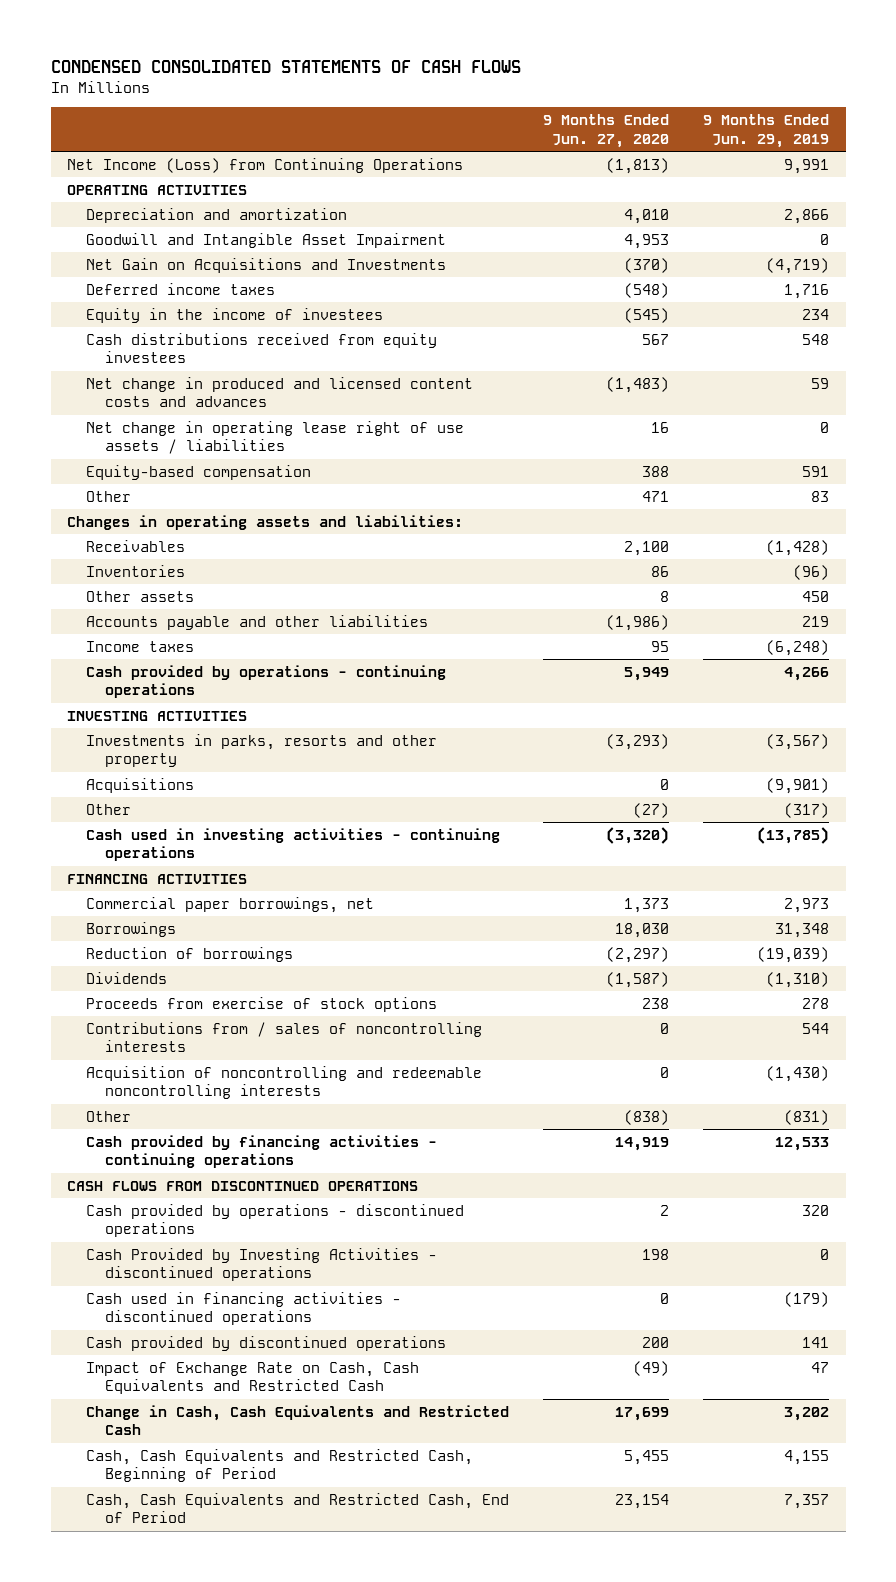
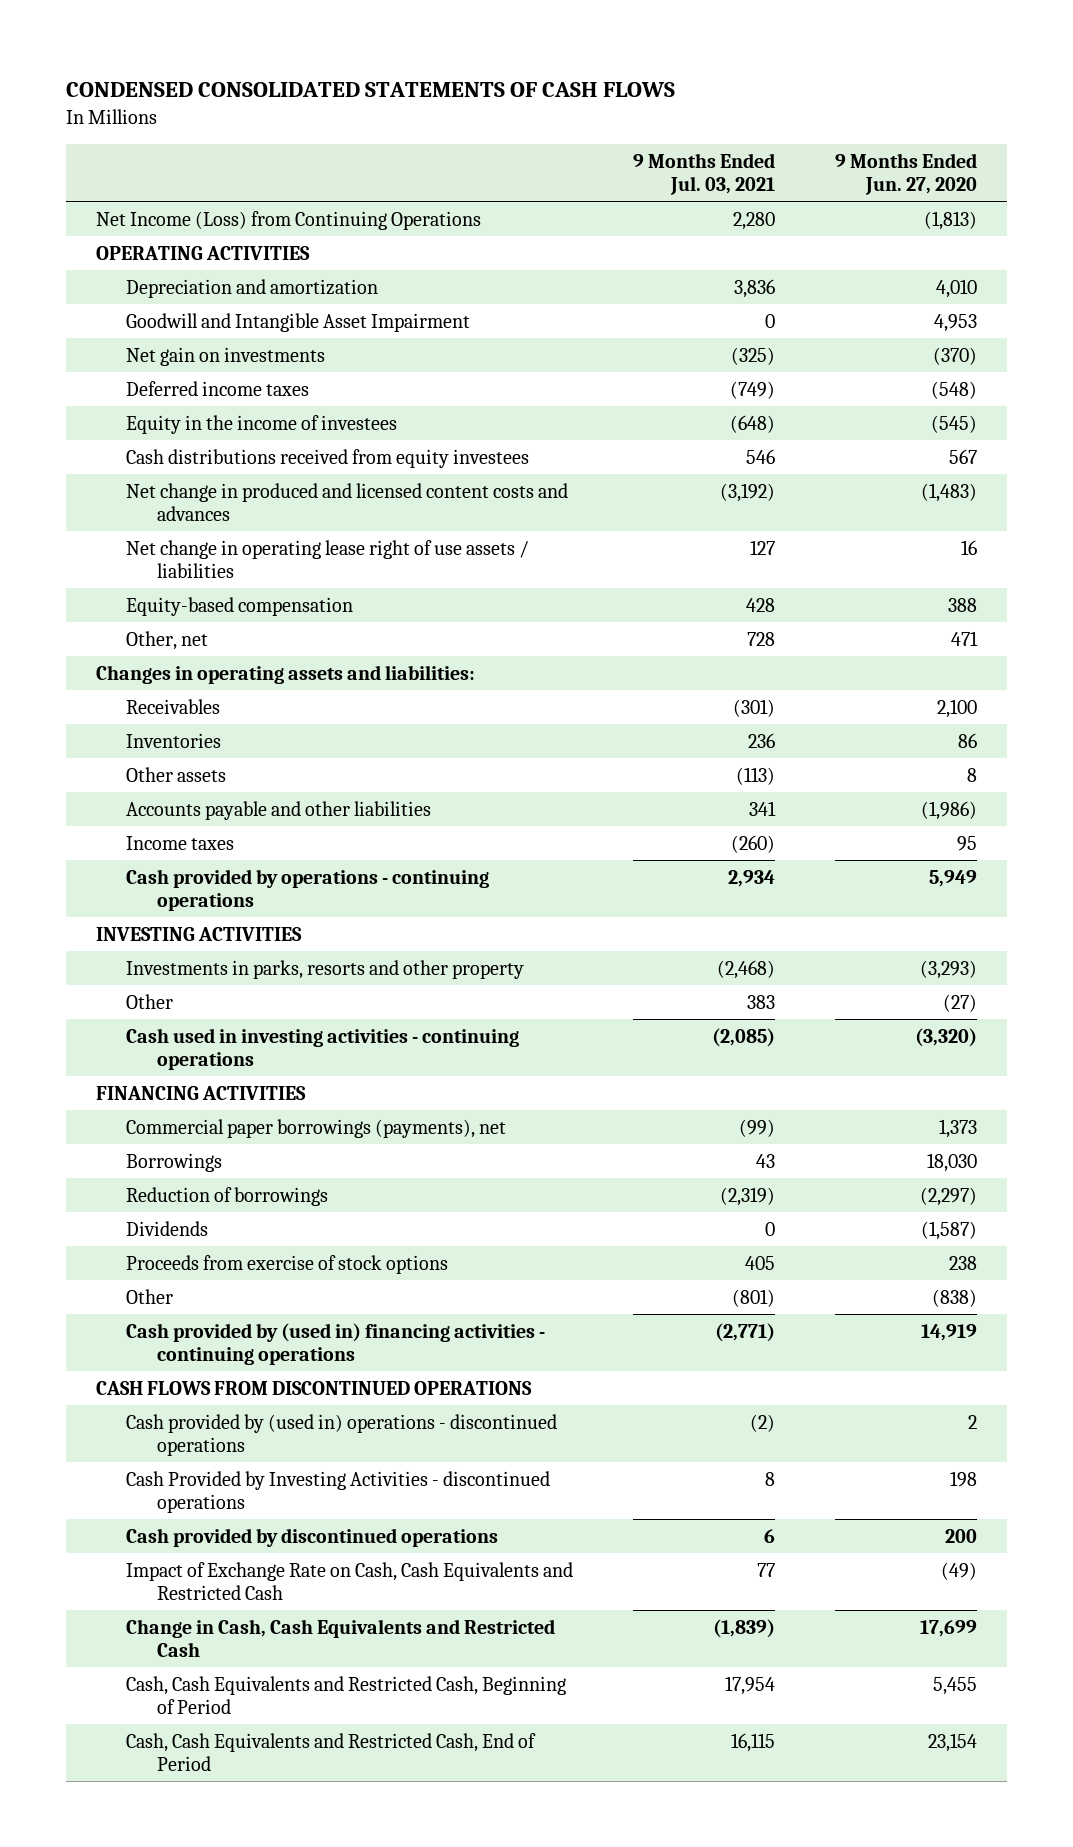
[702,114,829,148] 9 Months Ended Jun. 29, 2019 -> none
none -> [633,152,776,195] 9 Months Ended Jul. 03, 2021
[86,257,447,273] Net Gain on Acquisitions and Investments -> [126,346,326,366] Net gain on investments
[86,490,132,502] Other -> [126,630,209,650] Other, net
[86,777,195,793] Acquisitions -> none
[86,896,375,913] Commercial paper borrowings, net -> [126,1118,507,1138] Commercial paper borrowings (payments), net
[86,1021,483,1053] Contributions from / sales of noncontrolling interests -> none
[86,1065,483,1100] Acquisition of noncontrolling and redeemable noncontrolling interests -> none
[86,1134,438,1169] Cash provided by financing activities - continuing operations -> [126,1322,546,1365] Cash provided by (used in) financing activities - continuing operations
[86,1203,465,1238] Cash provided by operations - discontinued operations -> [126,1413,558,1456] Cash provided by (used in) operations - discontinued operations
[86,1291,402,1326] Cash used in financing activities - discontinued operations -> none

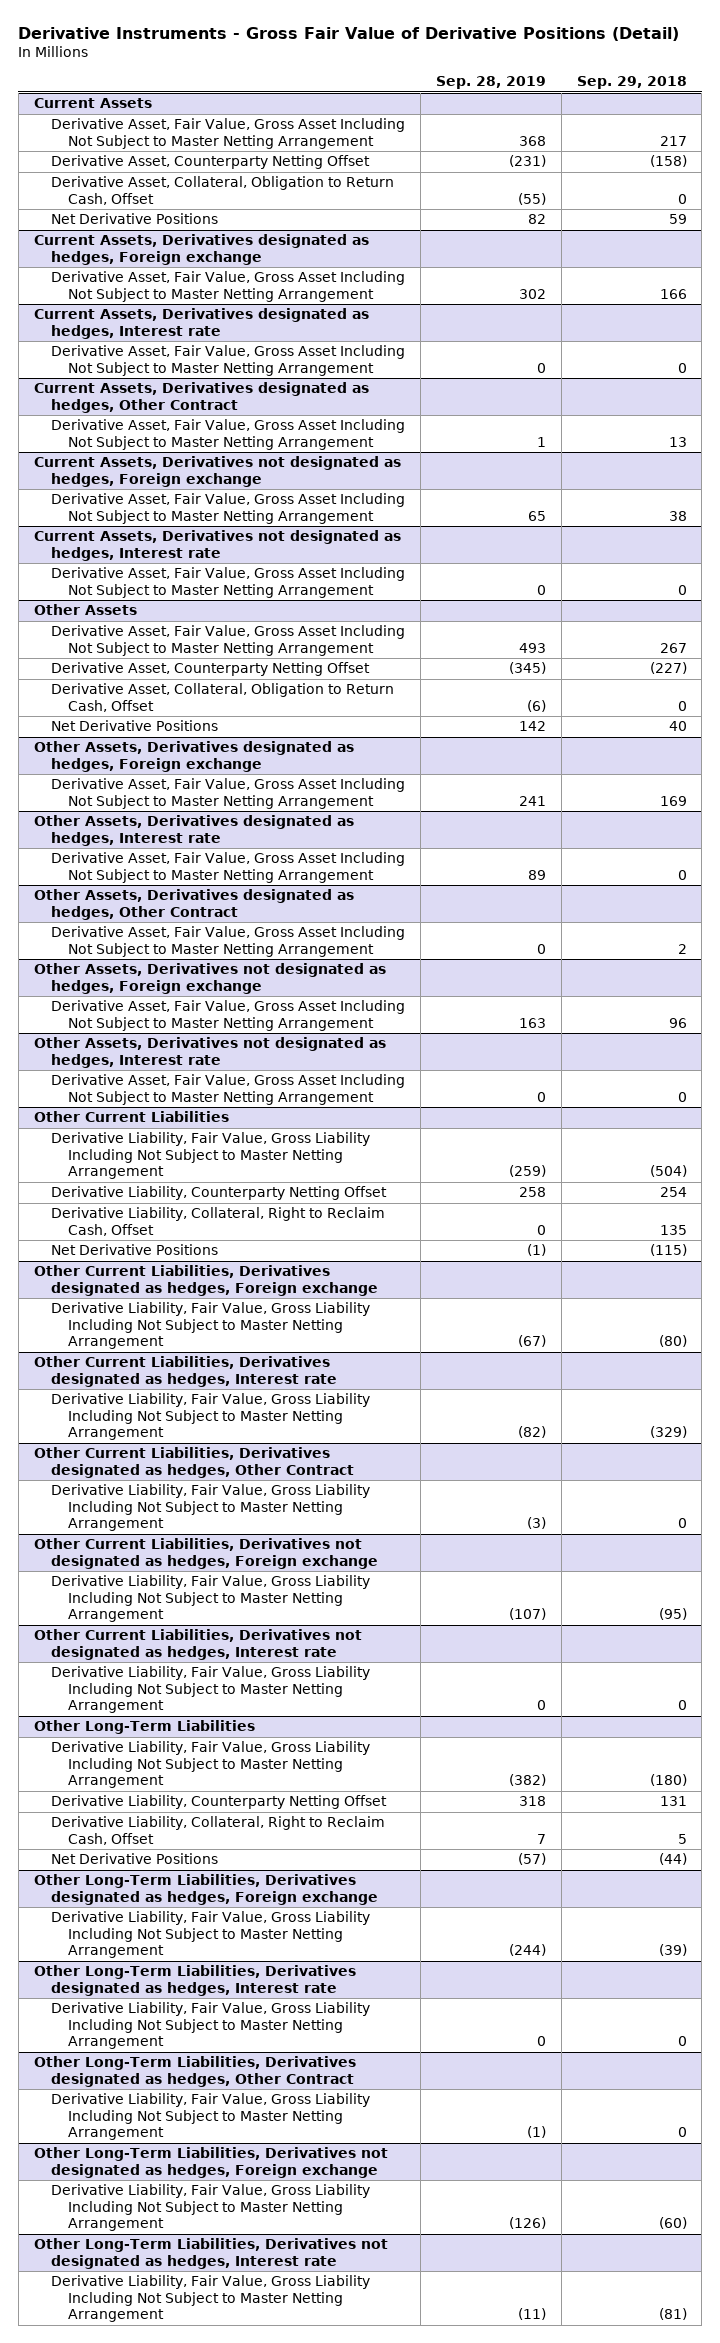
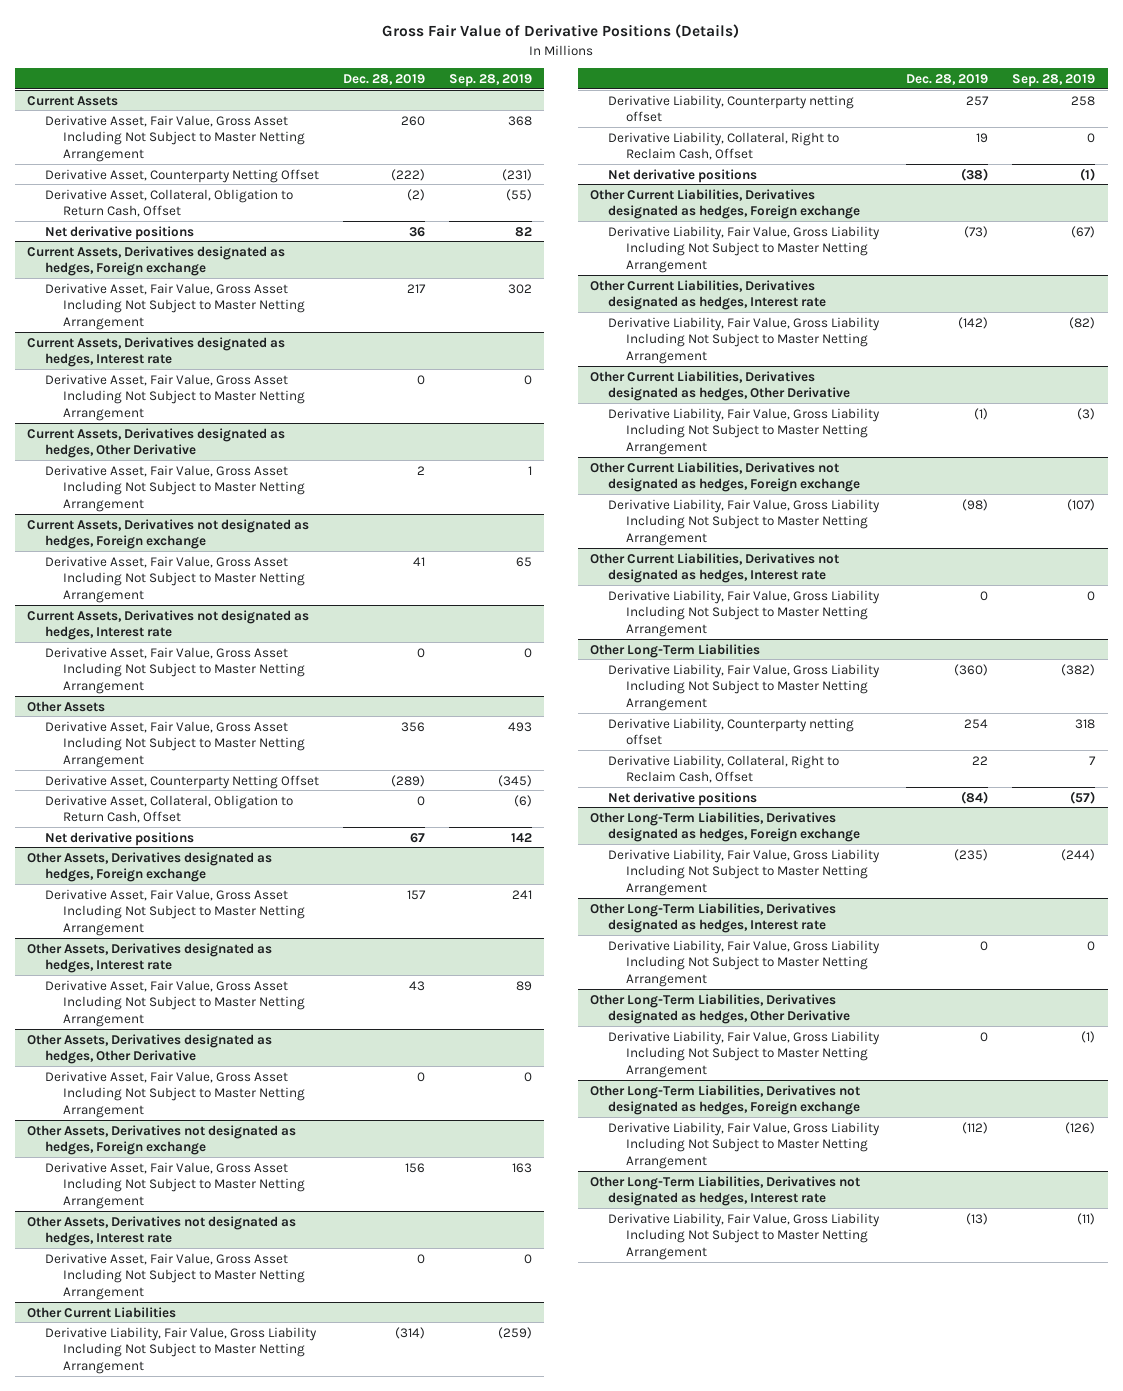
[18,27,680,42] Derivative Instruments - Gross Fair Value of Derivative Positions (Detail) -> [382,24,740,39] Gross Fair Value of Derivative Positions (Details)
[576,75,687,89] Sep. 29, 2018 -> none
none -> [343,73,426,85] Dec. 28, 2019
[51,213,219,225] Net Derivative Positions -> [44,225,194,240] Net derivative positions
[33,382,369,413] Current Assets, Derivatives designated as hedges, Other Contract -> [27,427,286,459] Current Assets, Derivatives designated as hedges, Other Derivative
[51,720,219,732] Net Derivative Positions -> [44,831,194,846] Net derivative positions
[33,889,354,920] Other Assets, Derivatives designated as hedges, Other Contract -> [27,1033,273,1065] Other Assets, Derivatives designated as hedges, Other Derivative
[51,1186,388,1201] Derivative Liability, Counterparty Netting Offset -> [608,94,855,123] Derivative Liability, Counterparty netting offset
[51,1244,219,1256] Net Derivative Positions -> [608,168,758,183] Net derivative positions
[33,1447,355,1478] Other Current Liabilities, Derivatives designated as hedges, Other Contract -> [590,370,851,402] Other Current Liabilities, Derivatives designated as hedges, Other Derivative
[51,1795,388,1810] Derivative Liability, Counterparty Netting Offset -> [608,717,855,746] Derivative Liability, Counterparty netting offset
[51,1853,219,1865] Net Derivative Positions -> [608,791,758,806] Net derivative positions
[33,2056,356,2087] Other Long-Term Liabilities, Derivatives designated as hedges, Other Contract -> [590,993,851,1025] Other Long-Term Liabilities, Derivatives designated as hedges, Other Derivative

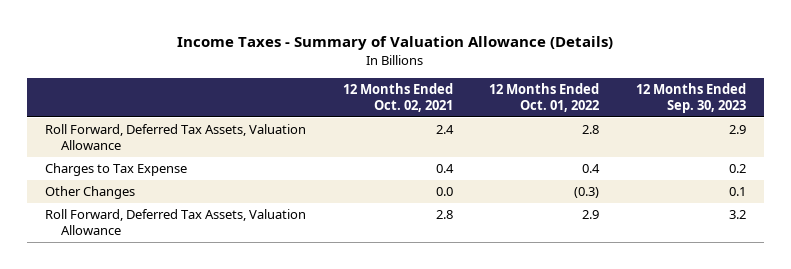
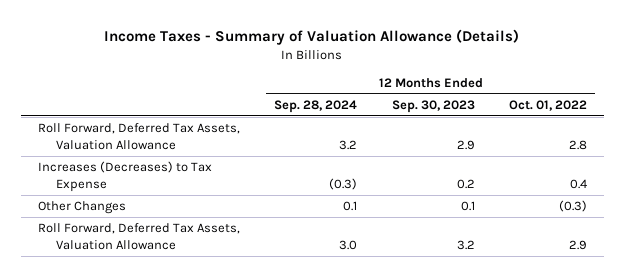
[342,83,453,113] 12 Months Ended Oct. 02, 2021 -> none
none -> [274,99,358,113] Sep. 28, 2024
[44,163,187,177] Charges to Tax Expense -> [38,161,213,192] Increases (Decreases) to Tax Expense

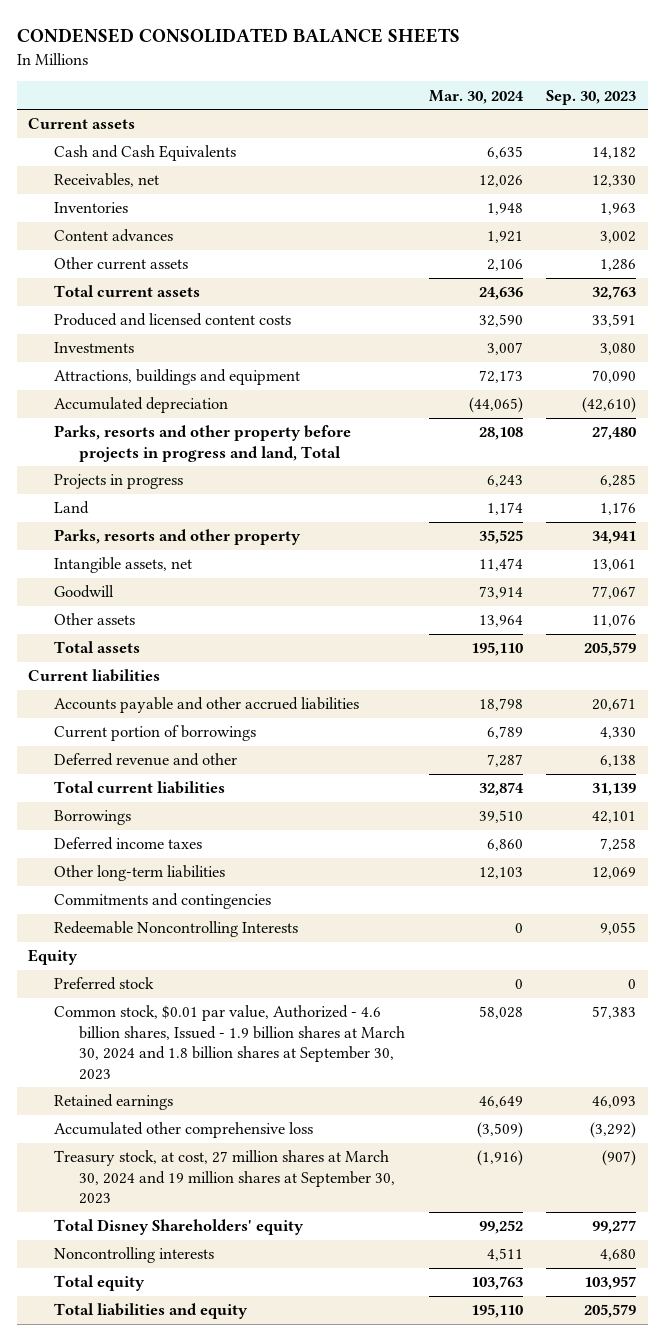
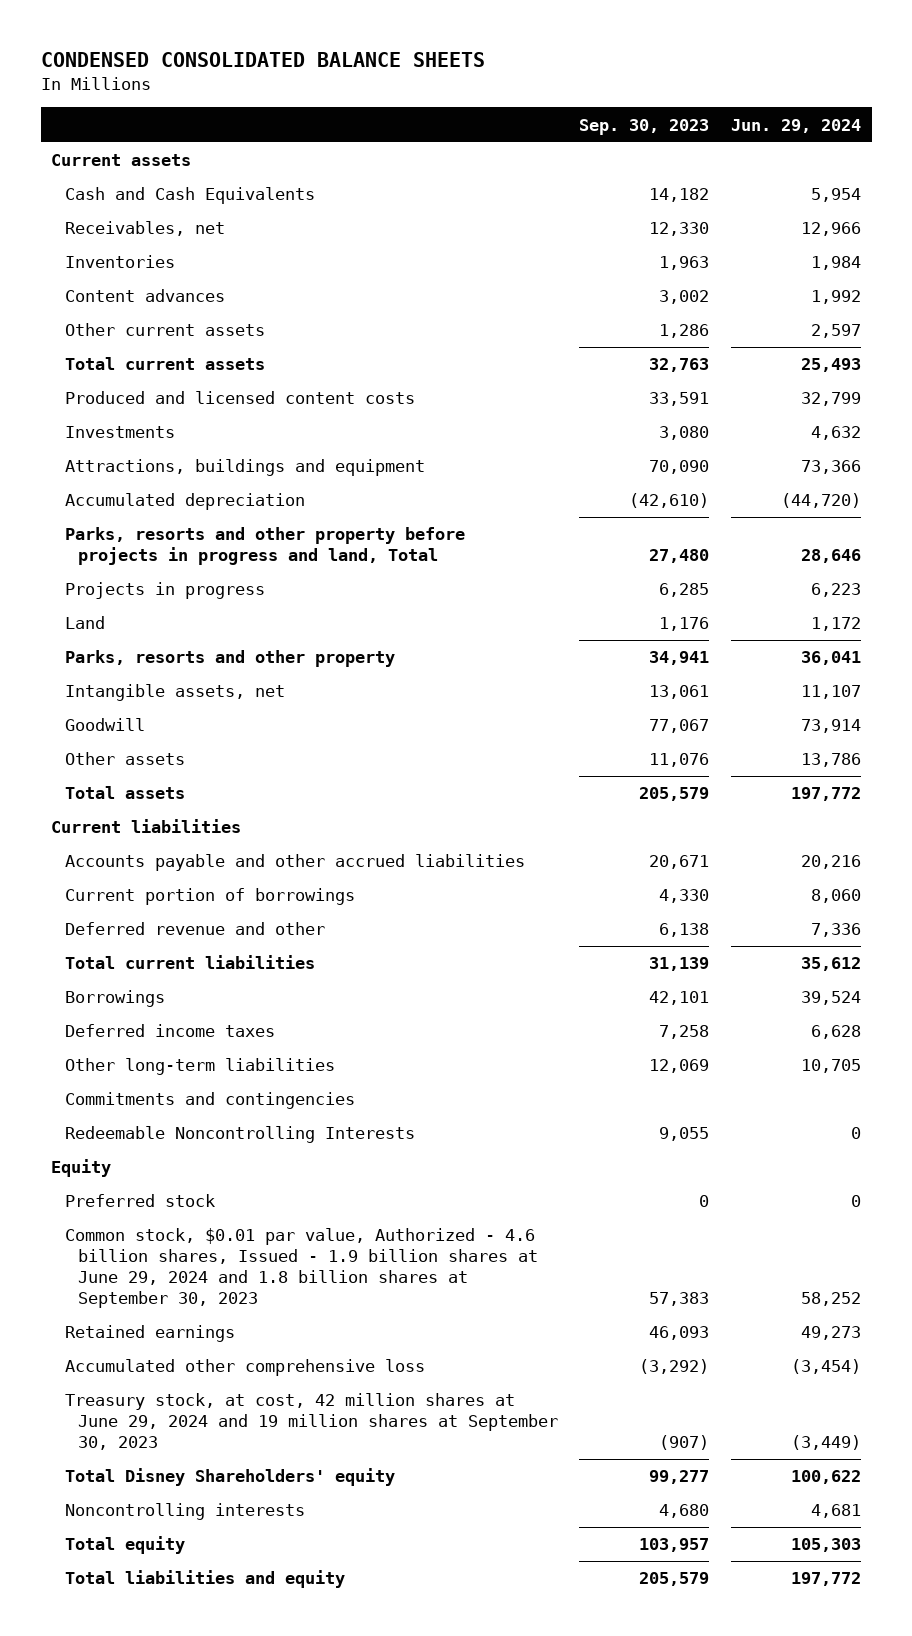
[428,89,524,104] Mar. 30, 2024 -> none
none -> [730,118,861,133] Jun. 29, 2024
[53,1005,406,1080] Common stock, $0.01 par value, Authorized - 4.6 billion shares, Issued - 1.9 billion shares at March 30, 2024 and 1.8 billion shares at September 30, 2023 -> [64,1228,539,1308] Common stock, $0.01 par value, Authorized - 4.6 billion shares, Issued - 1.9 billion shares at June 29, 2024 and 1.8 billion shares at September 30, 2023
[53,1150,396,1205] Treasury stock, at cost, 27 million shares at March 30, 2024 and 19 million shares at September 30, 2023 -> [64,1393,559,1451] Treasury stock, at cost, 42 million shares at June 29, 2024 and 19 million shares at September 30, 2023

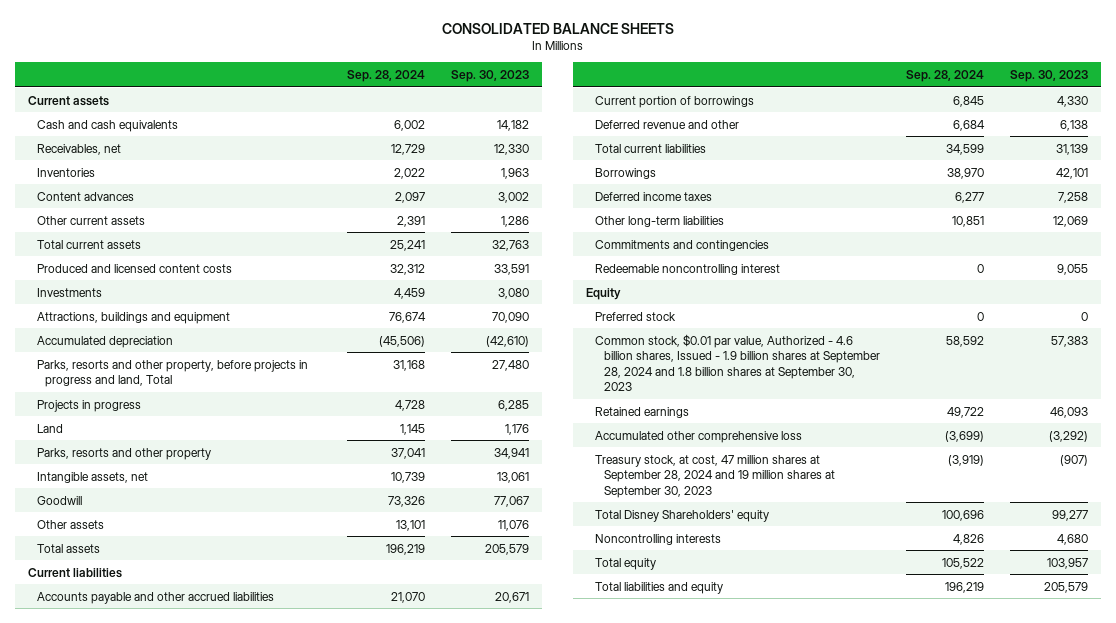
[40,52,485,68] CONDENSED CONSOLIDATED BALANCE SHEETS -> [441,22,674,34] CONSOLIDATED BALANCE SHEETS
[730,118,861,133] Jun. 29, 2024 -> none
none -> [347,70,426,83] Sep. 28, 2024
[64,187,315,205] Cash and Cash Equivalents -> [36,119,178,132] Cash and cash equivalents
[64,527,465,566] Parks, resorts and other property before projects in progress and land, Total -> [36,359,308,388] Parks, resorts and other property, before projects in progress and land, Total
[64,1126,415,1144] Redeemable Noncontrolling Interests -> [594,263,780,275] Redeemable noncontrolling interest
[64,1228,539,1308] Common stock, $0.01 par value, Authorized - 4.6 billion shares, Issued - 1.9 billion shares at June 29, 2024 and 1.8 billion shares at September 30, 2023 -> [594,333,880,392] Common stock, $0.01 par value, Authorized - 4.6 billion shares, Issued - 1.9 billion shares at September 28, 2024 and 1.8 billion shares at September 30, 2023
[64,1393,559,1451] Treasury stock, at cost, 42 million shares at June 29, 2024 and 19 million shares at September 30, 2023 -> [594,454,835,498] Treasury stock, at cost, 47 million shares at September 28, 2024 and 19 million shares at September 30, 2023

